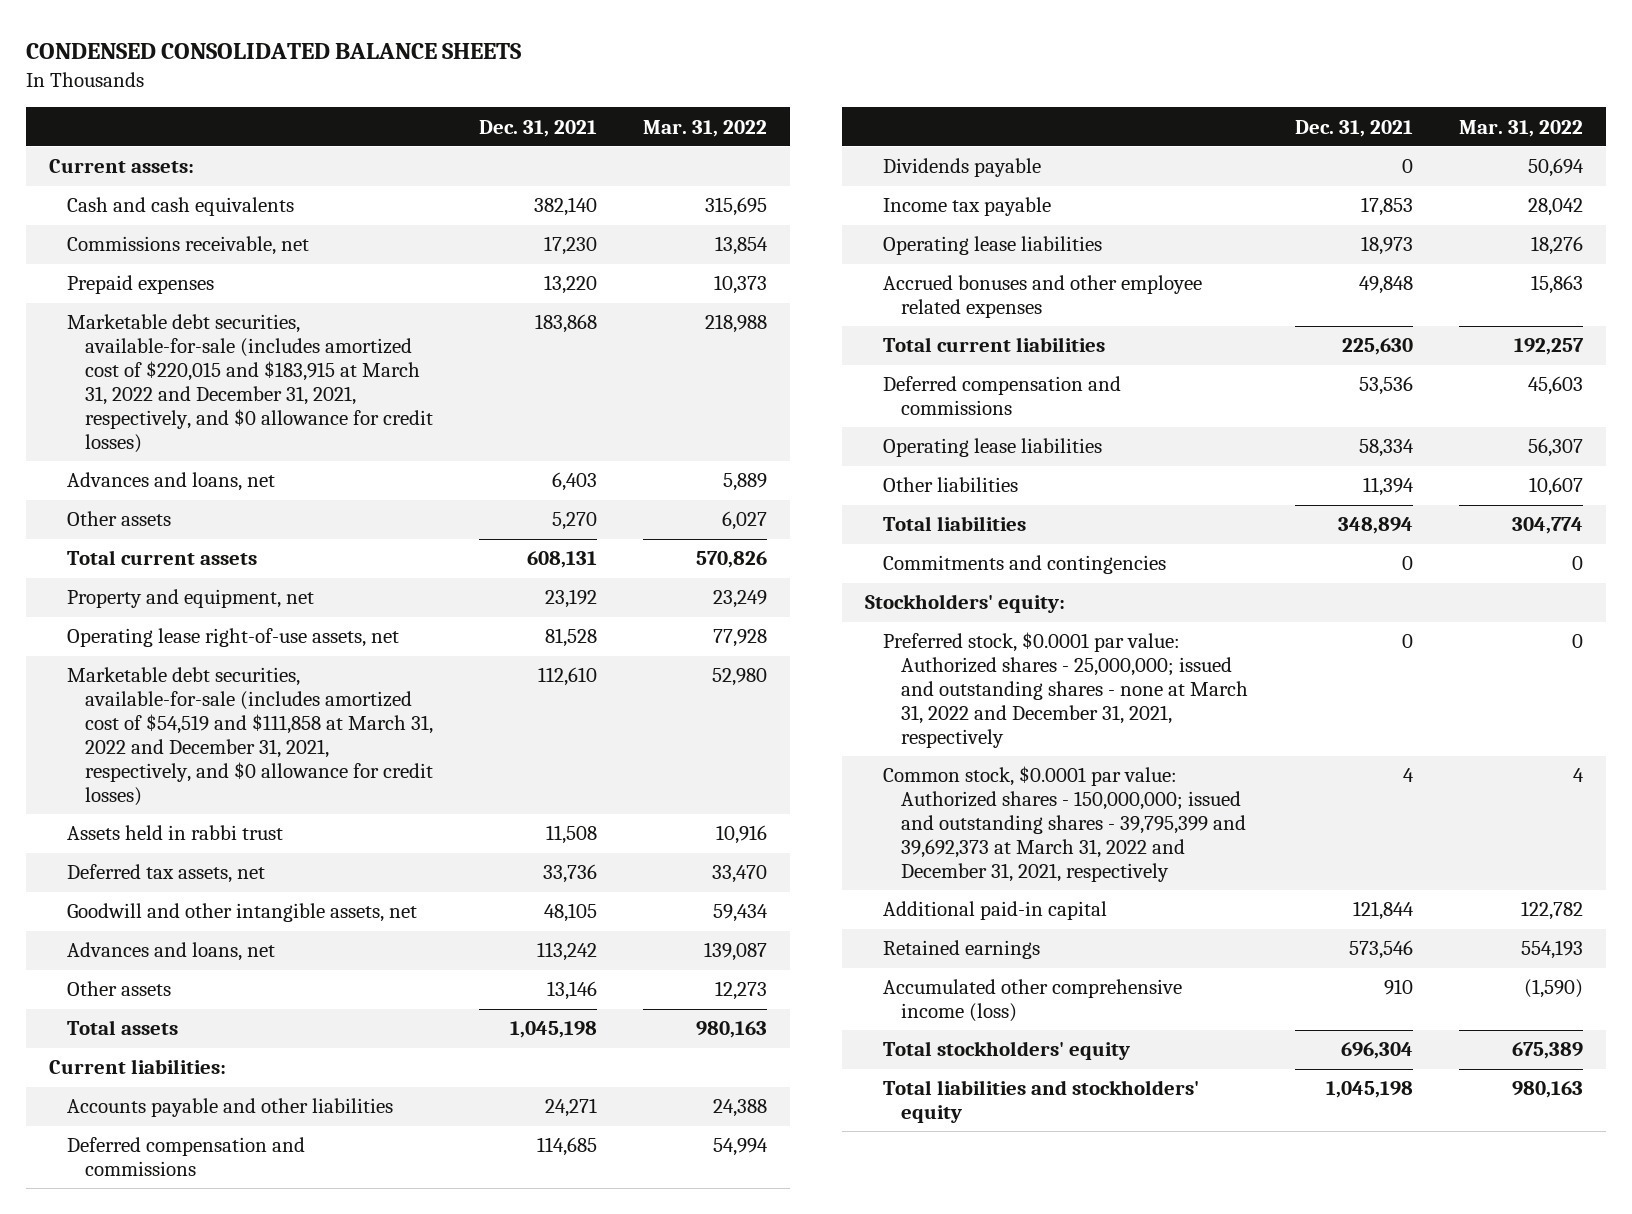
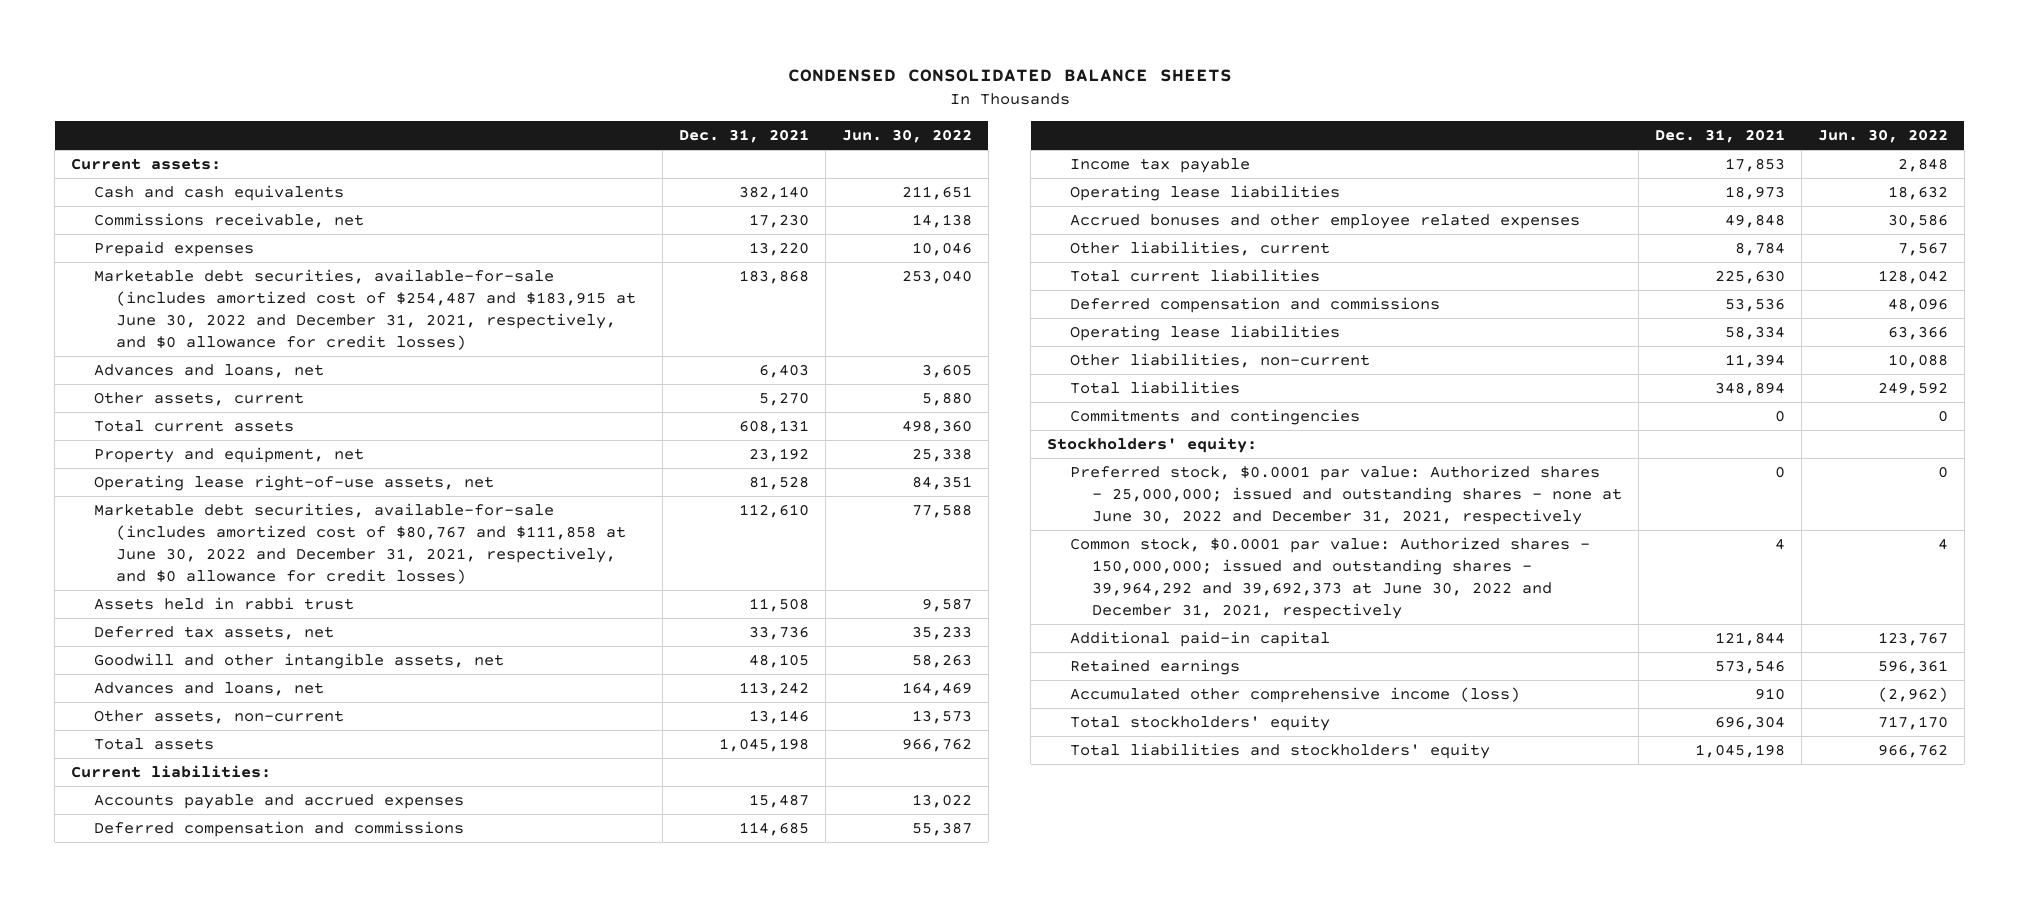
[642,119,767,137] Mar. 31, 2022 -> none
none -> [841,129,972,144] Jun. 30, 2022
[67,314,434,454] Marketable debt securities, available-for-sale (includes amortized cost of $220,015 and $183,915 at March 31, 2022 and December 31, 2021, respectively, and $0 allowance for credit losses) -> [93,269,637,350] Marketable debt securities, available-for-sale (includes amortized cost of $254,487 and $183,915 at June 30, 2022 and December 31, 2021, respectively, and $0 allowance for credit losses)
[67,511,172,527] Other assets -> [93,392,304,407] Other assets, current
[67,667,434,807] Marketable debt securities, available-for-sale (includes amortized cost of $54,519 and $111,858 at March 31, 2022 and December 31, 2021, respectively, and $0 allowance for credit losses) -> [93,503,627,584] Marketable debt securities, available-for-sale (includes amortized cost of $80,767 and $111,858 at June 30, 2022 and December 31, 2021, respectively, and $0 allowance for credit losses)
[67,981,172,997] Other assets -> [93,710,344,725] Other assets, non-current
[67,1098,394,1118] Accounts payable and other liabilities -> none
none -> [93,794,464,810] Accounts payable and accrued expenses
[882,158,1041,178] Dividends payable -> none
none -> [1069,241,1330,257] Other liabilities, current
[882,477,1018,493] Other liabilities -> [1069,353,1370,369] Other liabilities, non-current
[882,632,1248,749] Preferred stock, $0.0001 par value: Authorized shares - 25,000,000; issued and outstanding shares - none at March 31, 2022 and December 31, 2021, respectively -> [1069,465,1623,525] Preferred stock, $0.0001 par value: Authorized shares - 25,000,000; issued and outstanding shares - none at June 30, 2022 and December 31, 2021, respectively
[882,766,1246,883] Common stock, $0.0001 par value: Authorized shares - 150,000,000; issued and outstanding shares - 39,795,399 and 39,692,373 at March 31, 2022 and December 31, 2021, respectively -> [1069,537,1590,619] Common stock, $0.0001 par value: Authorized shares - 150,000,000; issued and outstanding shares - 39,964,292 and 39,692,373 at June 30, 2022 and December 31, 2021, respectively

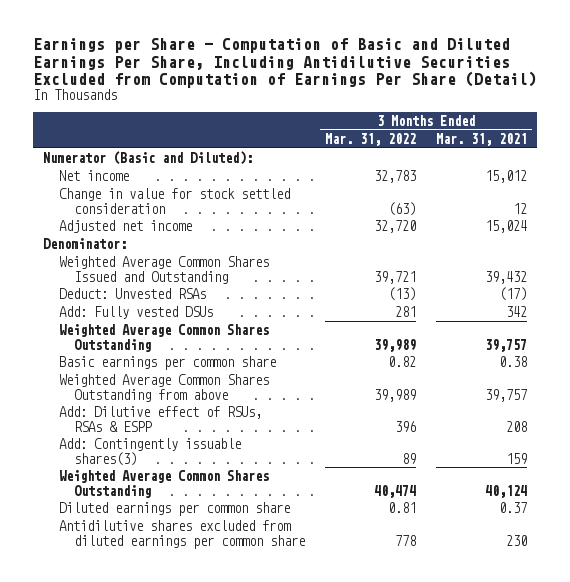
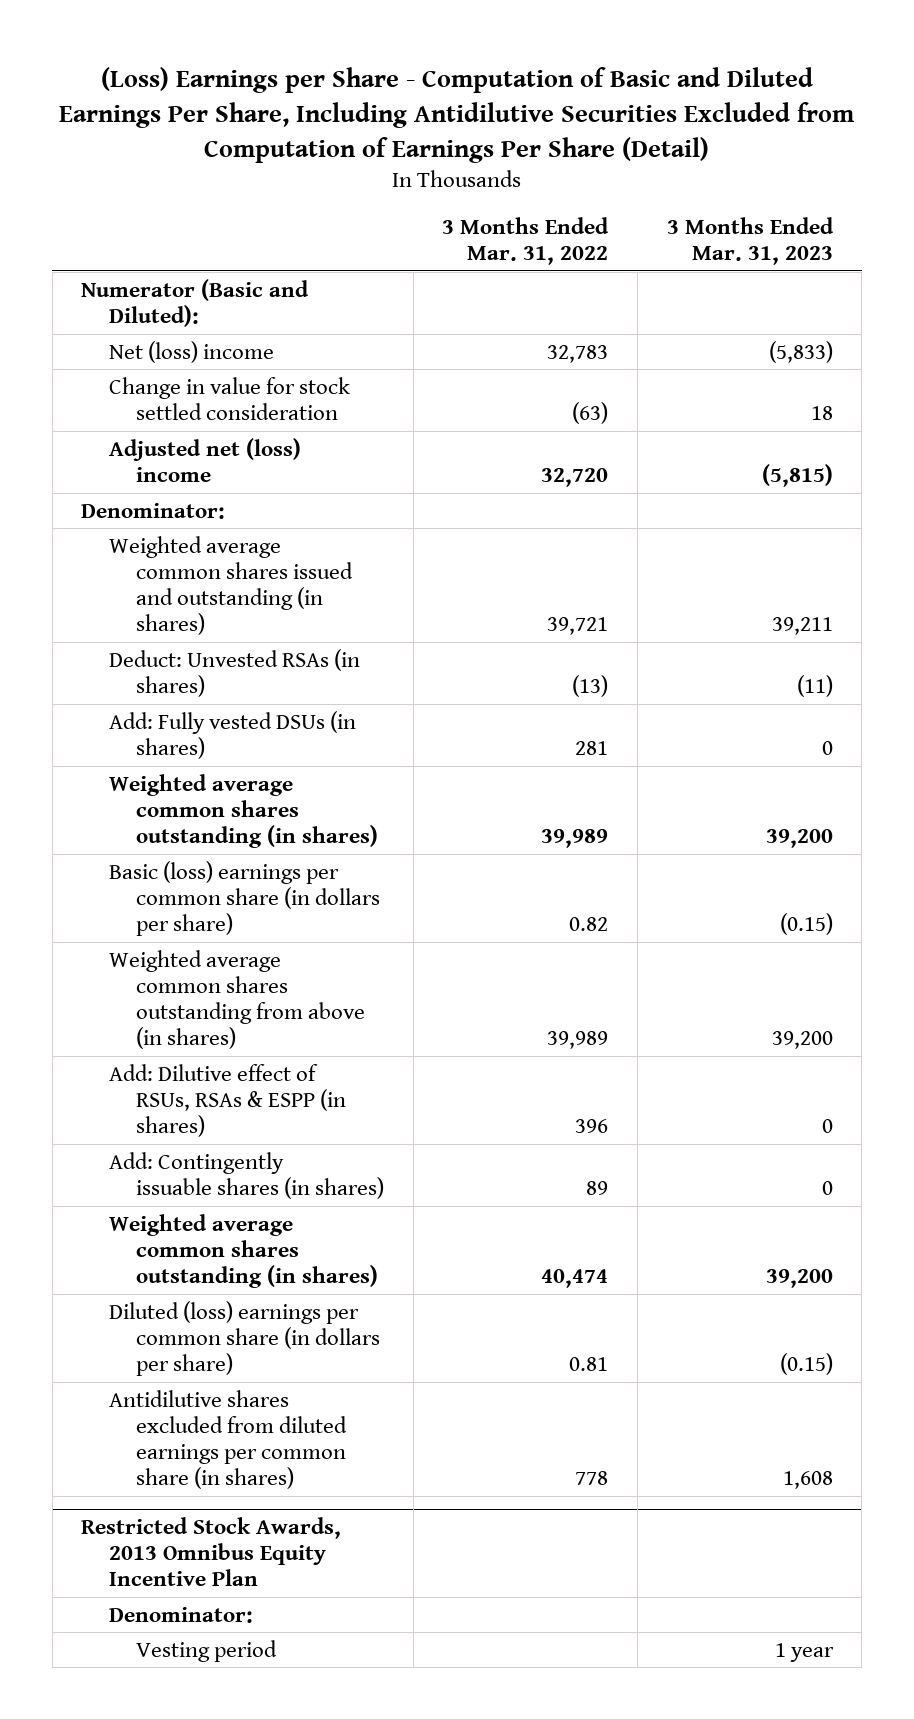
[32,38,537,89] Earnings per Share - Computation of Basic and Diluted Earnings Per Share, Including Antidilutive Securities Excluded from Computation of Earnings Per Share (Detail) -> [58,67,855,163] (Loss) Earnings per Share - Computation of Basic and Diluted Earnings Per Share, Including Antidilutive Securities Excluded from Computation of Earnings Per Share (Detail)
[436,132,528,146] Mar. 31, 2021 -> none
none -> [666,217,834,266] 3 Months Ended Mar. 31, 2023
[58,170,129,182] Net income -> [108,340,274,363] Net (loss) income
[58,220,192,234] Adjusted net income -> [108,437,301,482] Adjusted net (loss) income
[58,256,269,284] Weighted Average Common Shares Issued and Outstanding -> [108,535,354,636] Weighted average common shares issued and outstanding (in shares)
[58,288,206,300] Deduct: Unvested RSAs -> [108,648,360,697] Deduct: Unvested RSAs (in shares)
[58,306,213,320] Add: Fully vested DSUs -> [108,710,356,759] Add: Fully vested DSUs (in shares)
[58,324,269,352] Weighted Average Common Shares Outstanding -> [108,773,379,848] Weighted average common shares outstanding (in shares)
[58,356,276,371] Basic earnings per common share -> [108,860,381,936] Basic (loss) earnings per common share (in dollars per share)
[58,374,269,402] Weighted Average Common Shares Outstanding from above -> [108,949,366,1050] Weighted average common shares outstanding from above (in shares)
[58,406,262,432] Add: Dilutive effect of RSUs, RSAs & ESPP -> [108,1063,347,1137] Add: Dilutive effect of RSUs, RSAs & ESPP (in shares)
[58,438,241,466] Add: Contingently issuable shares(3) -> [108,1151,385,1199] Add: Contingently issuable shares (in shares)
[58,470,269,498] Weighted Average Common Shares Outstanding -> [108,1213,379,1288] Weighted average common shares outstanding (in shares)
[58,502,290,517] Diluted earnings per common share -> [108,1300,381,1376] Diluted (loss) earnings per common share (in dollars per share)
[58,520,306,549] Antidilutive shares excluded from diluted earnings per common share -> [108,1389,348,1490] Antidilutive shares excluded from diluted earnings per common share (in shares)
none -> [81,1516,342,1587] Restricted Stock Awards, 2013 Omnibus Equity Incentive Plan
none -> [108,1606,253,1623] Denominator:
none -> [136,1639,278,1662] Vesting period

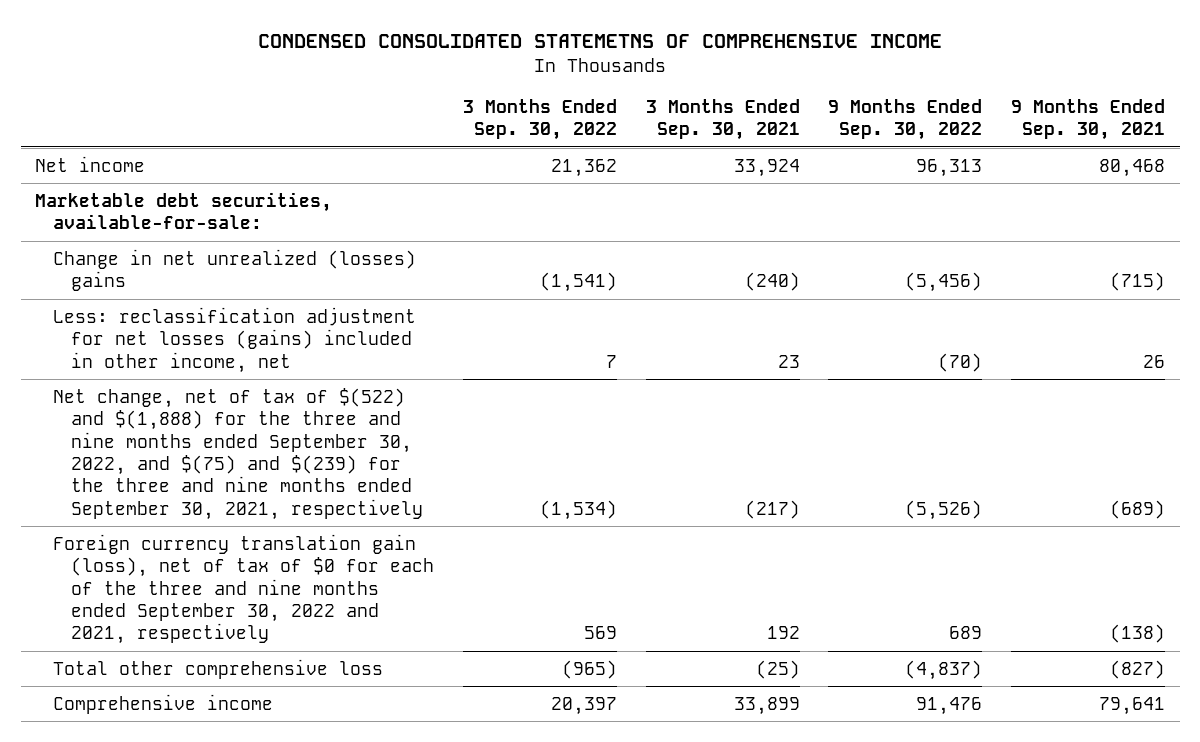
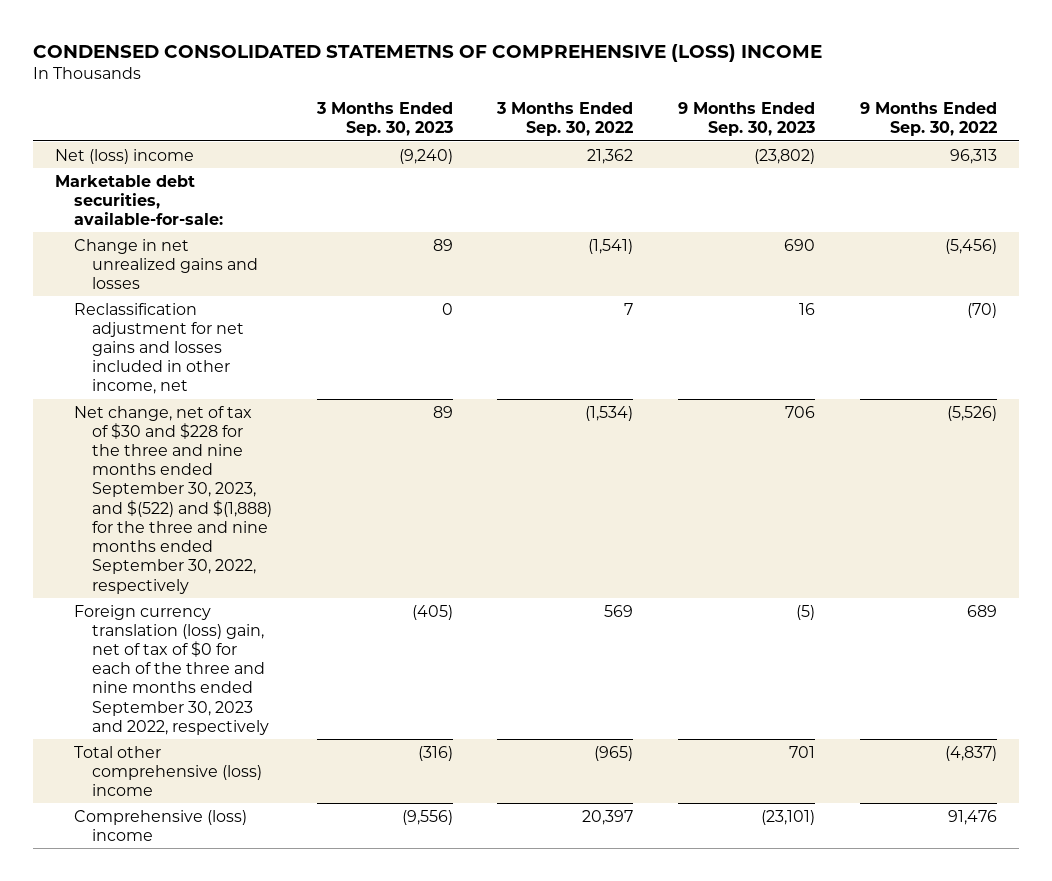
[258,33,943,48] CONDENSED CONSOLIDATED STATEMETNS OF COMPREHENSIVE INCOME -> [32,43,822,62] CONDENSED CONSOLIDATED STATEMETNS OF COMPREHENSIVE (LOSS) INCOME
[645,99,800,141] 3 Months Ended Sep. 30, 2021 -> none
[1011,99,1166,141] 9 Months Ended Sep. 30, 2021 -> none
none -> [315,102,453,137] 3 Months Ended Sep. 30, 2023
none -> [678,102,816,137] 9 Months Ended Sep. 30, 2023
[34,155,145,172] Net income -> [55,148,195,164] Net (loss) income
[53,248,417,292] Change in net unrealized (losses) gains -> [73,238,258,290] Change in net unrealized gains and losses
[53,306,417,373] Less: reclassification adjustment for net losses (gains) included in other income, net -> [73,302,244,395] Reclassification adjustment for net gains and losses included in other income, net
[53,387,424,520] Net change, net of tax of $(522) and $(1,888) for the three and nine months ended September 30, 2022, and $(75) and $(239) for the three and nine months ended September 30, 2021, respectively -> [73,405,272,594] Net change, net of tax of $30 and $228 for the three and nine months ended September 30, 2023, and $(522) and $(1,888) for the three and nine months ended September 30, 2022, respectively
[53,533,435,645] Foreign currency translation gain (loss), net of tax of $0 for each of the three and nine months ended September 30, 2022 and 2021, respectively -> [73,604,269,735] Foreign currency translation (loss) gain, net of tax of $0 for each of the three and nine months ended September 30, 2023 and 2022, respectively
[53,658,384,679] Total other comprehensive loss -> [73,745,262,797] Total other comprehensive (loss) income
[53,693,274,714] Comprehensive income -> [73,809,247,841] Comprehensive (loss) income

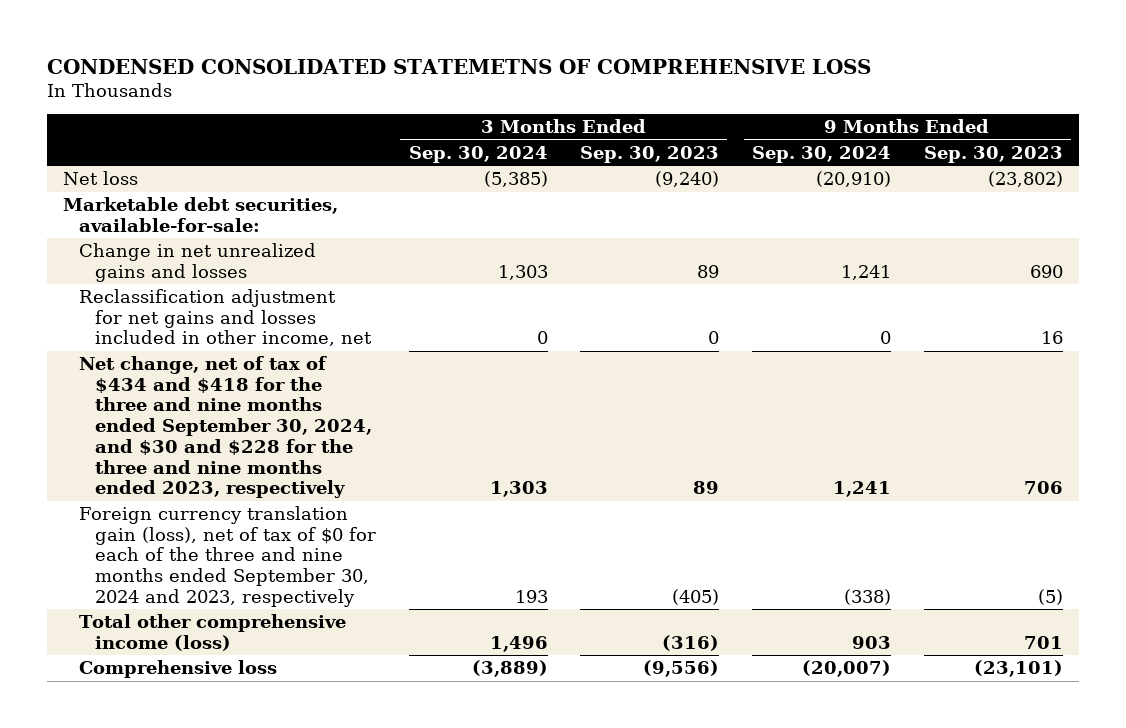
[32,43,822,62] CONDENSED CONSOLIDATED STATEMETNS OF COMPREHENSIVE (LOSS) INCOME -> [46,58,871,74] CONDENSED CONSOLIDATED STATEMETNS OF COMPREHENSIVE LOSS
[496,102,634,137] 3 Months Ended Sep. 30, 2022 -> none
[860,102,998,137] 9 Months Ended Sep. 30, 2022 -> none
none -> [408,145,548,163] Sep. 30, 2024
none -> [751,145,891,163] Sep. 30, 2024
[55,148,195,164] Net (loss) income -> [63,171,139,186] Net loss
[73,405,272,594] Net change, net of tax of $30 and $228 for the three and nine months ended September 30, 2023, and $(522) and $(1,888) for the three and nine months ended September 30, 2022, respectively -> [78,356,372,499] Net change, net of tax of $434 and $418 for the three and nine months ended September 30, 2024, and $30 and $228 for the three and nine months ended 2023, respectively
[73,604,269,735] Foreign currency translation (loss) gain, net of tax of $0 for each of the three and nine months ended September 30, 2023 and 2022, respectively -> [78,506,376,607] Foreign currency translation gain (loss), net of tax of $0 for each of the three and nine months ended September 30, 2024 and 2023, respectively
[73,745,262,797] Total other comprehensive (loss) income -> [78,614,346,651] Total other comprehensive income (loss)
[73,809,247,841] Comprehensive (loss) income -> [78,660,277,679] Comprehensive loss

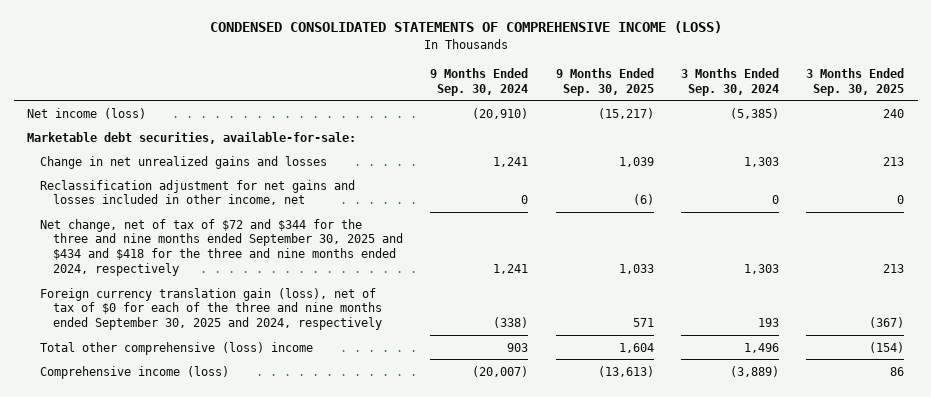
[46,58,871,74] CONDENSED CONSOLIDATED STATEMETNS OF COMPREHENSIVE LOSS -> [209,21,722,34] CONDENSED CONSOLIDATED STATEMENTS OF COMPREHENSIVE INCOME (LOSS)
[580,145,720,163] Sep. 30, 2023 -> none
[923,145,1063,163] Sep. 30, 2023 -> none
none -> [555,67,654,96] 9 Months Ended Sep. 30, 2025
none -> [806,67,905,96] 3 Months Ended Sep. 30, 2025
[63,171,139,186] Net loss -> [27,107,147,119] Net income (loss)
[78,356,372,499] Net change, net of tax of $434 and $418 for the three and nine months ended September 30, 2024, and $30 and $228 for the three and nine months ended 2023, respectively -> [40,218,404,277] Net change, net of tax of $72 and $344 for the three and nine months ended September 30, 2025 and $434 and $418 for the three and nine months ended 2024, respectively
[78,506,376,607] Foreign currency translation gain (loss), net of tax of $0 for each of the three and nine months ended September 30, 2024 and 2023, respectively -> [40,287,383,331] Foreign currency translation gain (loss), net of tax of $0 for each of the three and nine months ended September 30, 2025 and 2024, respectively
[78,614,346,651] Total other comprehensive income (loss) -> [40,341,314,355] Total other comprehensive (loss) income
[78,660,277,679] Comprehensive loss -> [40,365,230,379] Comprehensive income (loss)

